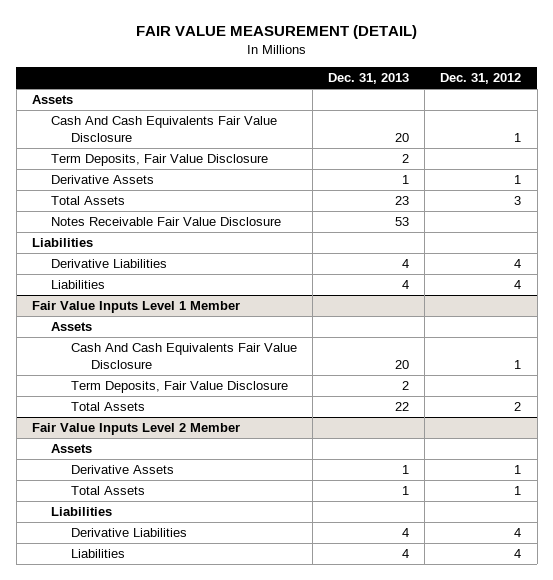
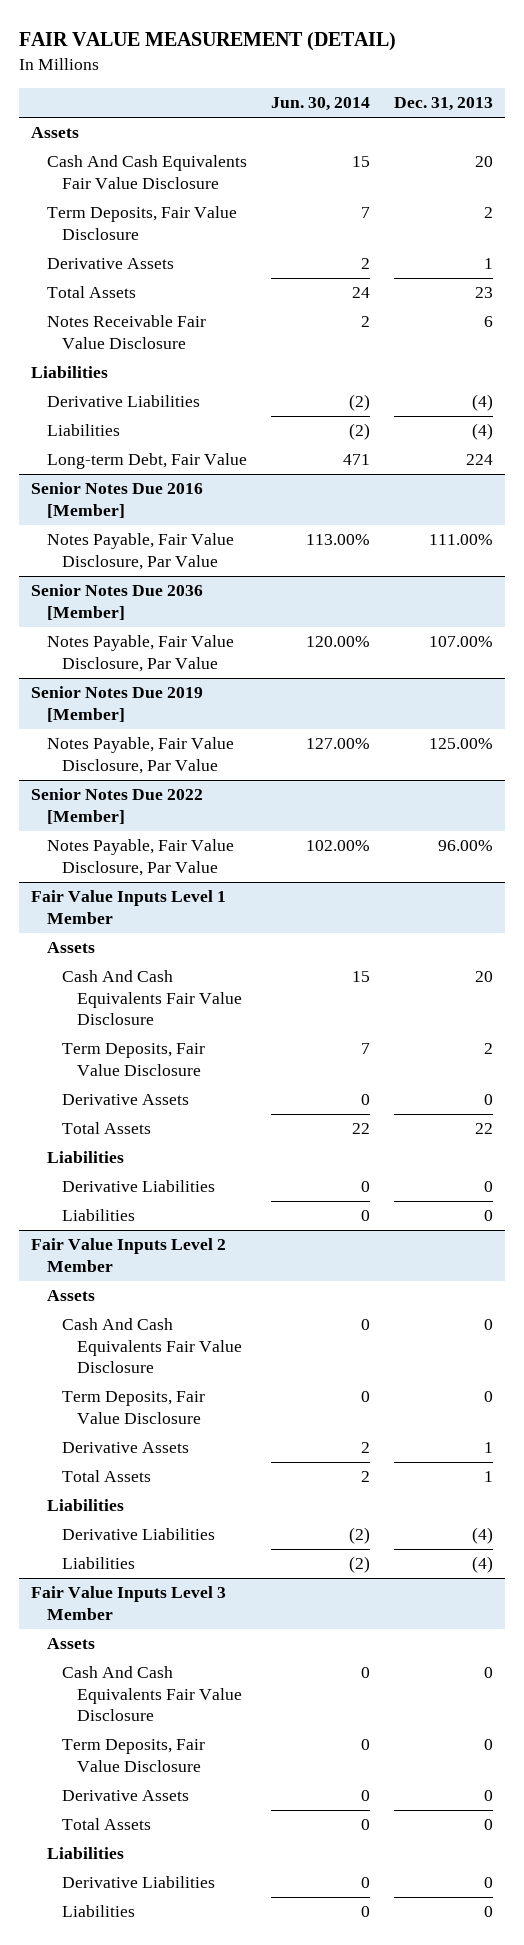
[440,73,522,85] Dec. 31, 2012 -> none
none -> [270,97,370,112] Jun. 30, 2014
[395,217,410,227] 53 -> [484,316,494,328] 6
[402,259,410,269] 4 -> [472,394,494,412] (4)
[402,280,410,290] 4 -> [472,423,494,441] (4)
none -> [46,453,247,470] Long-term Debt, Fair Value
none -> [31,482,204,518] Senior Notes Due 2016 [Member]
none -> [46,533,234,570] Notes Payable, Fair Value Disclosure, Par Value
none -> [31,584,204,620] Senior Notes Due 2036 [Member]
none -> [46,635,234,672] Notes Payable, Fair Value Disclosure, Par Value
none -> [31,686,204,722] Senior Notes Due 2019 [Member]
none -> [46,737,234,774] Notes Payable, Fair Value Disclosure, Par Value
none -> [31,788,204,824] Senior Notes Due 2022 [Member]
none -> [46,839,234,876] Notes Payable, Fair Value Disclosure, Par Value
none -> [62,1094,190,1106] Derivative Assets
none -> [46,1151,124,1164] Liabilities
none -> [62,1180,216,1193] Derivative Liabilities
none -> [62,1209,136,1222] Liabilities
none -> [62,1318,243,1373] Cash And Cash Equivalents Fair Value Disclosure
none -> [62,1391,206,1424] Term Deposits, Fair Value Disclosure
[402,528,410,538] 4 -> [472,1527,494,1545] (4)
[402,549,410,559] 4 -> [472,1556,494,1574] (4)
none -> [31,1586,227,1620] Fair Value Inputs Level 3 Member
none -> [46,1638,95,1650] Assets
none -> [62,1666,243,1721] Cash And Cash Equivalents Fair Value Disclosure
none -> [62,1739,206,1772] Term Deposits, Fair Value Disclosure
none -> [62,1790,190,1802] Derivative Assets
none -> [62,1818,152,1831] Total Assets
none -> [46,1847,124,1860] Liabilities
none -> [62,1876,216,1889] Derivative Liabilities
none -> [62,1905,136,1918] Liabilities

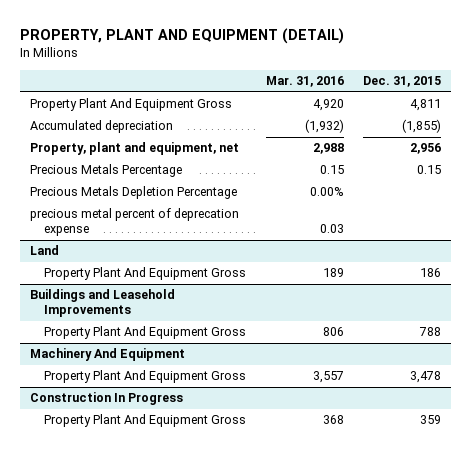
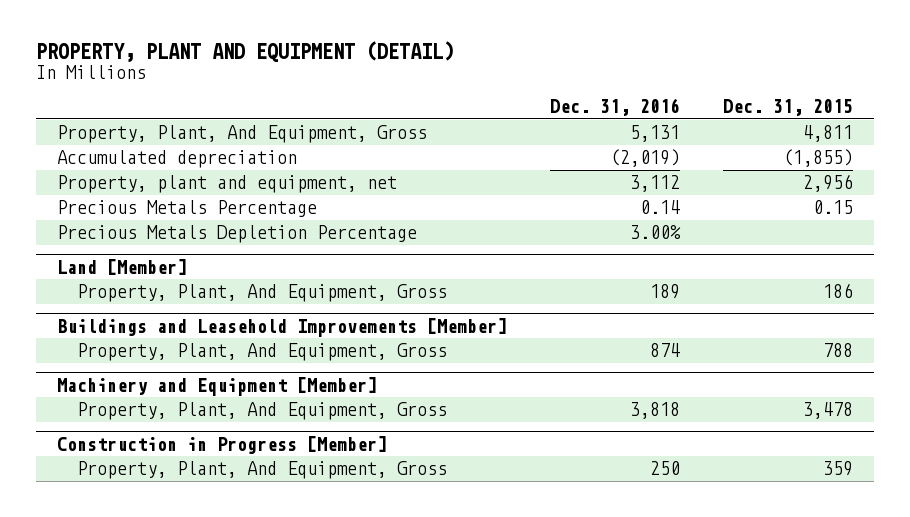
[265,76,344,88] Mar. 31, 2016 -> none
none -> [549,98,680,117] Dec. 31, 2016
[29,98,232,112] Property Plant And Equipment Gross -> [57,125,428,144] Property, Plant, And Equipment, Gross
[29,208,239,237] precious metal percent of deprecation expense -> none
[29,245,59,256] Land -> [57,258,188,275] Land [Member]
[44,267,247,281] Property Plant And Equipment Gross -> [77,284,448,303] Property, Plant, And Equipment, Gross
[29,289,175,318] Buildings and Leasehold Improvements -> [57,317,508,337] Buildings and Leasehold Improvements [Member]
[44,326,247,340] Property Plant And Equipment Gross -> [77,343,448,362] Property, Plant, And Equipment, Gross
[29,348,185,362] Machinery And Equipment -> [57,376,378,396] Machinery and Equipment [Member]
[44,370,247,384] Property Plant And Equipment Gross -> [77,402,448,421] Property, Plant, And Equipment, Gross
[29,392,183,406] Construction In Progress -> [57,435,388,454] Construction in Progress [Member]
[44,414,247,428] Property Plant And Equipment Gross -> [77,461,448,480] Property, Plant, And Equipment, Gross

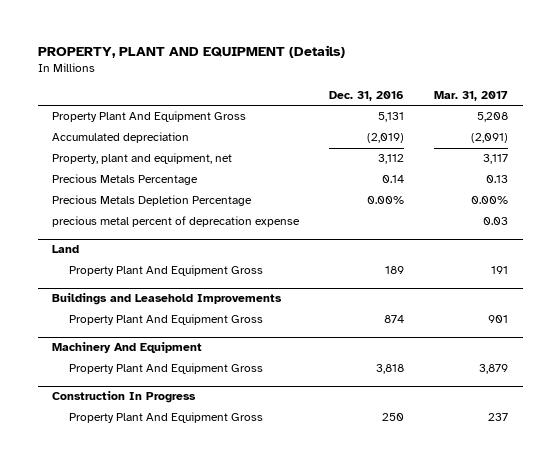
[35,41,454,63] PROPERTY, PLANT AND EQUIPMENT (DETAIL) -> [37,45,345,59] PROPERTY, PLANT AND EQUIPMENT (Details)
[722,99,853,117] Dec. 31, 2015 -> none
none -> [433,90,508,101] Mar. 31, 2017
[57,125,428,144] Property, Plant, And Equipment, Gross -> [52,111,247,123] Property Plant And Equipment Gross
[629,225,681,240] 3.00% -> [367,196,405,205] 0.00%
none -> [52,216,301,228] precious metal percent of deprecation expense
[57,258,188,275] Land [Member] -> [52,245,80,254] Land
[77,284,448,303] Property, Plant, And Equipment, Gross -> [69,265,264,277] Property Plant And Equipment Gross
[57,317,508,337] Buildings and Leasehold Improvements [Member] -> [52,293,283,306] Buildings and Leasehold Improvements
[77,343,448,362] Property, Plant, And Equipment, Gross -> [69,314,264,326] Property Plant And Equipment Gross
[57,376,378,396] Machinery and Equipment [Member] -> [52,342,203,354] Machinery And Equipment
[77,402,448,421] Property, Plant, And Equipment, Gross -> [69,363,264,375] Property Plant And Equipment Gross
[57,435,388,454] Construction in Progress [Member] -> [52,391,197,404] Construction In Progress
[77,461,448,480] Property, Plant, And Equipment, Gross -> [69,412,264,424] Property Plant And Equipment Gross

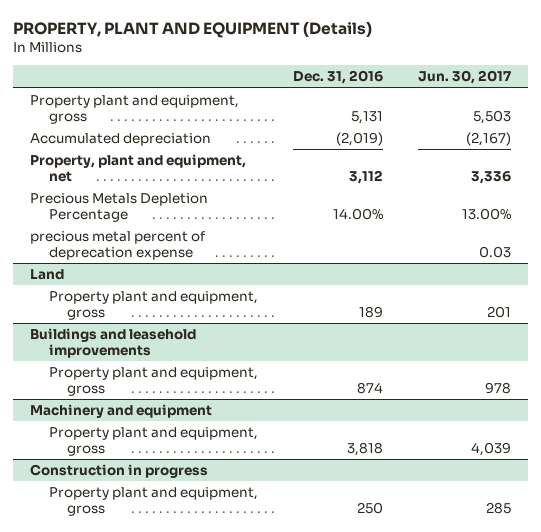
[433,90,508,101] Mar. 31, 2017 -> none
none -> [417,70,511,85] Jun. 30, 2017
[52,111,247,123] Property Plant And Equipment Gross -> [30,95,240,125] Property plant and equipment, gross
[52,174,199,186] Precious Metals Percentage -> none
[367,196,405,205] 0.00% -> [332,208,383,221] 14.00%
[69,265,264,277] Property Plant And Equipment Gross -> [48,291,258,321] Property plant and equipment, gross
[52,293,283,306] Buildings and Leasehold Improvements -> [30,328,197,359] Buildings and leasehold improvements
[69,314,264,326] Property Plant And Equipment Gross -> [48,367,258,397] Property plant and equipment, gross
[52,342,203,354] Machinery And Equipment -> [30,404,213,419] Machinery and equipment
[69,363,264,375] Property Plant And Equipment Gross -> [48,427,258,457] Property plant and equipment, gross
[52,391,197,404] Construction In Progress -> [30,464,209,479] Construction in progress
[69,412,264,424] Property Plant And Equipment Gross -> [48,487,258,517] Property plant and equipment, gross

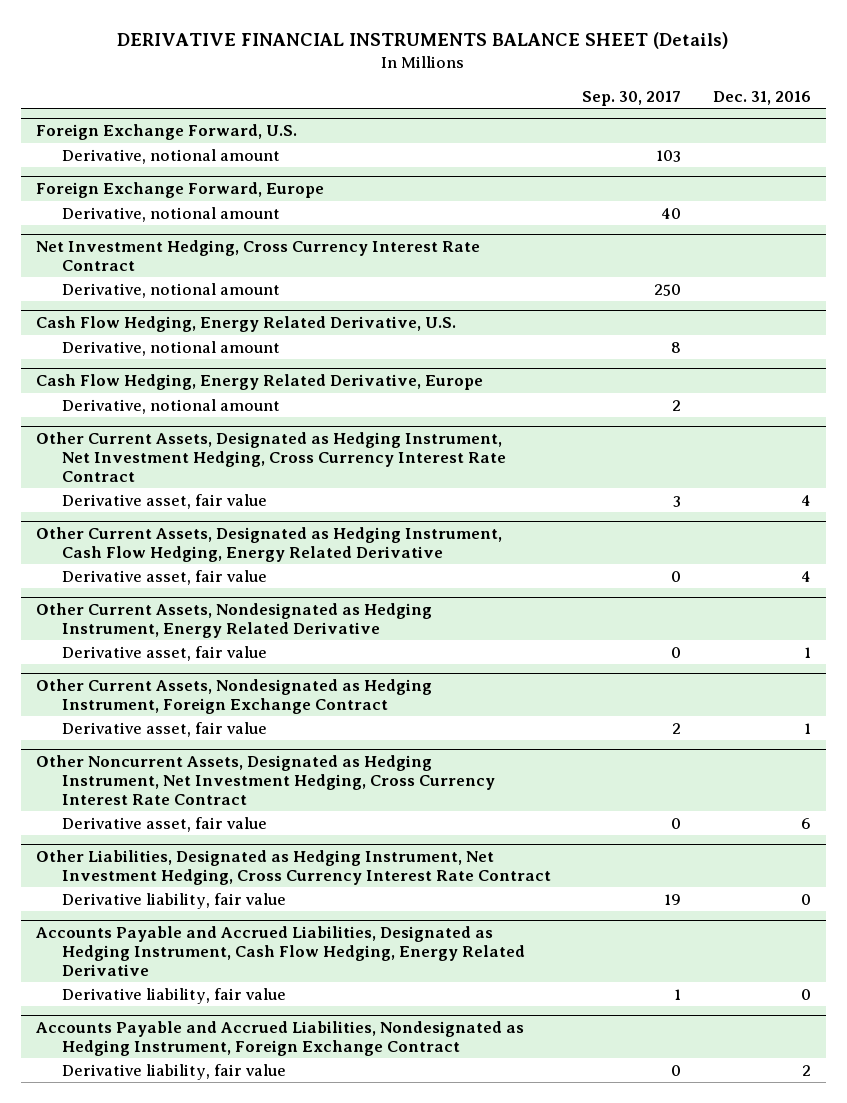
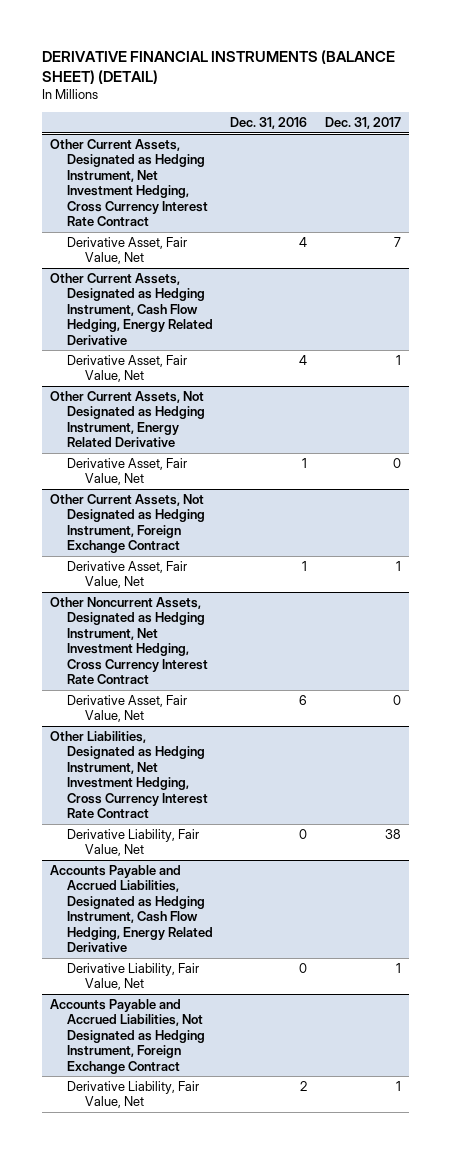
[117,31,730,49] DERIVATIVE FINANCIAL INSTRUMENTS BALANCE SHEET (Details) -> [41,49,395,84] DERIVATIVE FINANCIAL INSTRUMENTS (BALANCE SHEET) (DETAIL)
[582,90,682,106] Sep. 30, 2017 -> none
none -> [324,117,401,130] Dec. 31, 2017
[36,124,298,141] Foreign Exchange Forward, U.S. -> none
[62,148,281,164] Derivative, notional amount -> none
[36,182,325,199] Foreign Exchange Forward, Europe -> none
[62,206,281,222] Derivative, notional amount -> none
[36,240,481,272] Net Investment Hedging, Cross Currency Interest Rate Contract -> none
[62,282,281,298] Derivative, notional amount -> none
[36,316,457,333] Cash Flow Hedging, Energy Related Derivative, U.S. -> none
[62,340,281,356] Derivative, notional amount -> none
[36,374,484,391] Cash Flow Hedging, Energy Related Derivative, Europe -> none
[62,398,281,414] Derivative, notional amount -> none
[62,493,268,509] Derivative asset, fair value -> [67,236,188,265] Derivative Asset, Fair Value, Net
[62,569,268,585] Derivative asset, fair value -> [67,354,188,383] Derivative Asset, Fair Value, Net
[36,603,433,639] Other Current Assets, Nondesignated as Hedging Instrument, Energy Related Derivative -> [50,390,206,448] Other Current Assets, Not Designated as Hedging Instrument, Energy Related Derivative
[62,645,268,661] Derivative asset, fair value -> [67,457,188,486] Derivative Asset, Fair Value, Net
[36,679,433,715] Other Current Assets, Nondesignated as Hedging Instrument, Foreign Exchange Contract -> [50,493,206,554] Other Current Assets, Not Designated as Hedging Instrument, Foreign Exchange Contract
[62,721,268,737] Derivative asset, fair value -> [67,560,188,589] Derivative Asset, Fair Value, Net
[62,816,268,832] Derivative asset, fair value -> [67,694,188,723] Derivative Asset, Fair Value, Net
[62,892,287,909] Derivative liability, fair value -> [67,828,200,857] Derivative Liability, Fair Value, Net
[62,987,287,1004] Derivative liability, fair value -> [67,962,200,991] Derivative Liability, Fair Value, Net
[36,1021,525,1057] Accounts Payable and Accrued Liabilities, Nondesignated as Hedging Instrument, Foreign Exchange Contract -> [50,998,206,1074] Accounts Payable and Accrued Liabilities, Not Designated as Hedging Instrument, Foreign Exchange Contract
[62,1063,287,1080] Derivative liability, fair value -> [67,1080,200,1109] Derivative Liability, Fair Value, Net

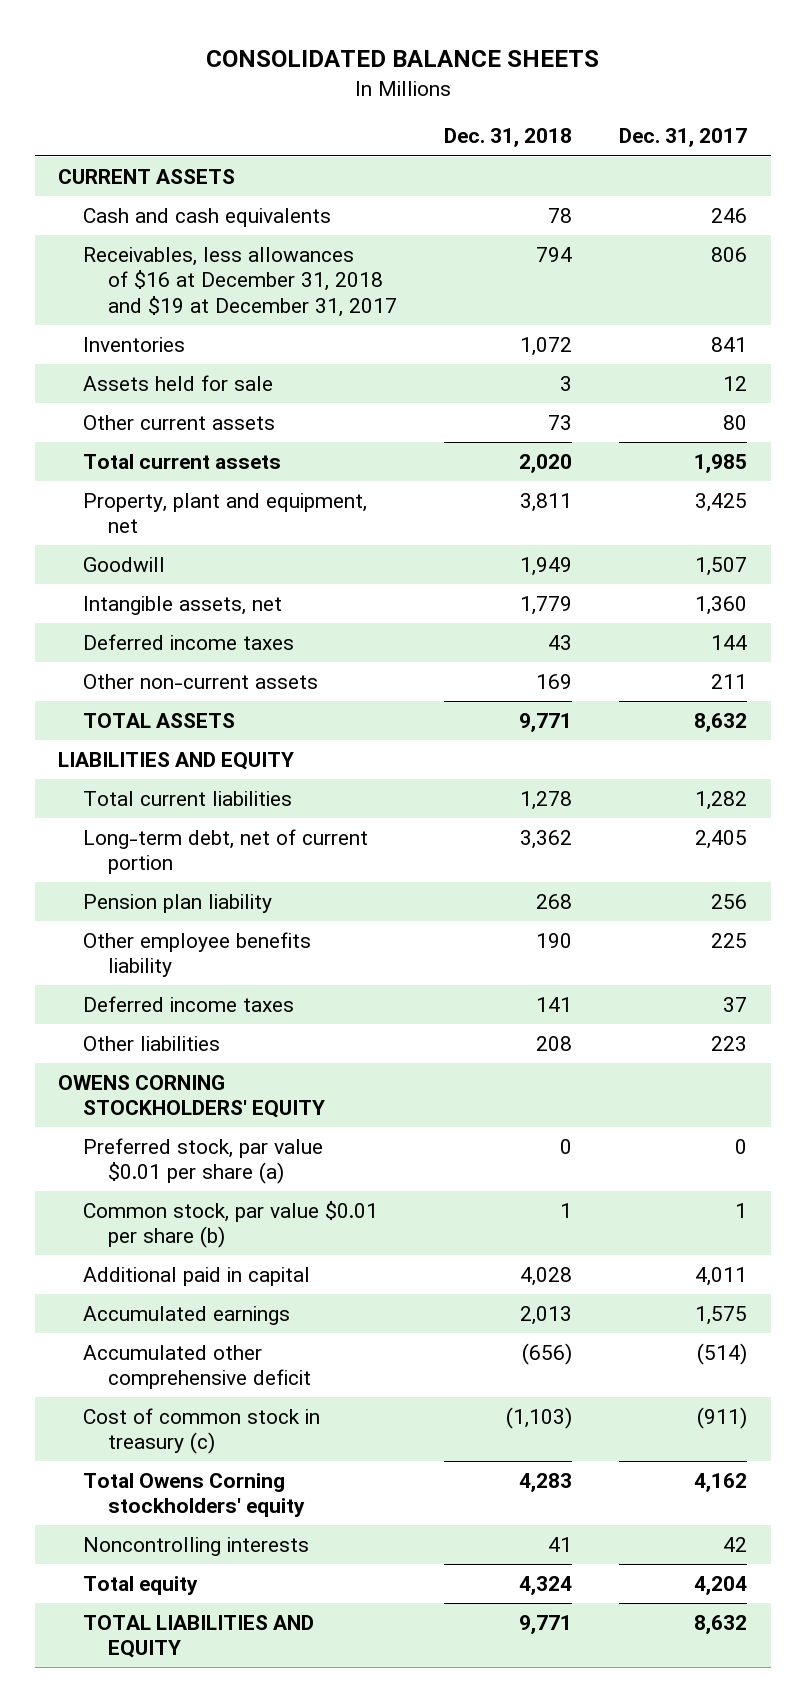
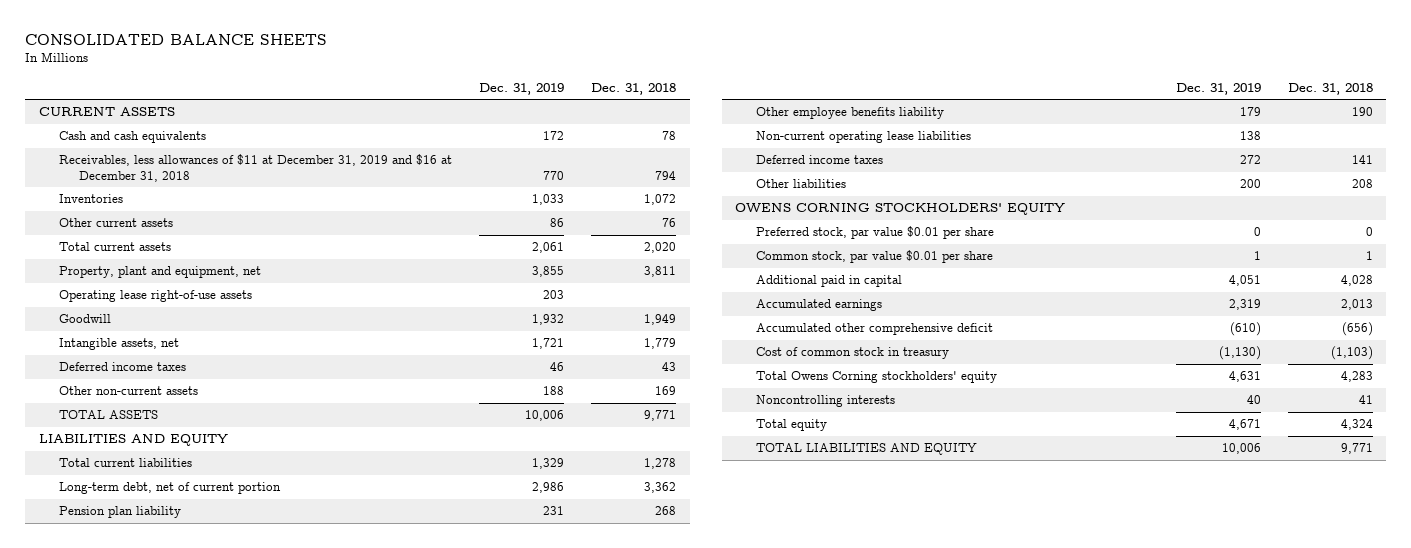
[619,128,748,148] Dec. 31, 2017 -> none
none -> [478,82,564,95] Dec. 31, 2019
[82,246,397,317] Receivables, less allowances of $16 at December 31, 2018 and $19 at December 31, 2017 -> [58,154,452,182] Receivables, less allowances of $11 at December 31, 2019 and $16 at December 31, 2018
[82,374,273,391] Assets held for sale -> none
[547,414,572,430] 73 -> [662,218,677,228] 76
none -> [58,290,252,303] Operating lease right-of-use assets
none -> [755,131,971,144] Non-current operating lease liabilities
[82,1137,323,1185] Preferred stock, par value $0.01 per share (a) -> [755,226,994,240] Preferred stock, par value $0.01 per share
[82,1200,378,1249] Common stock, par value $0.01 per share (b) -> [755,250,993,264] Common stock, par value $0.01 per share
[82,1407,320,1455] Cost of common stock in treasury (c) -> [755,347,949,360] Cost of common stock in treasury

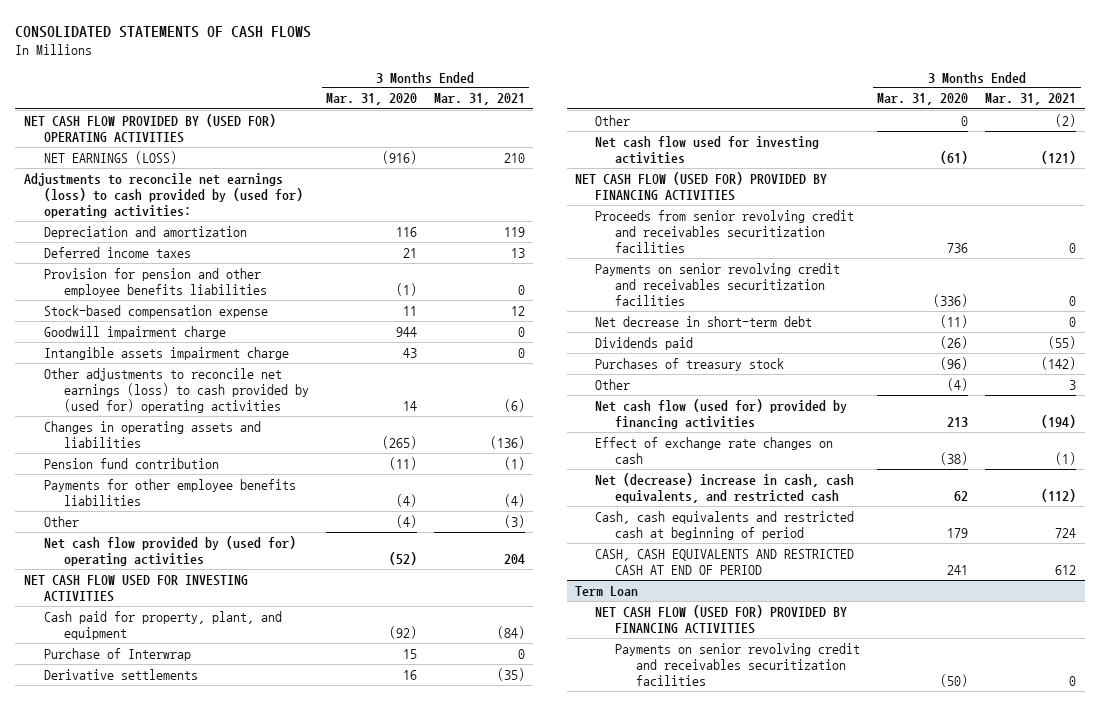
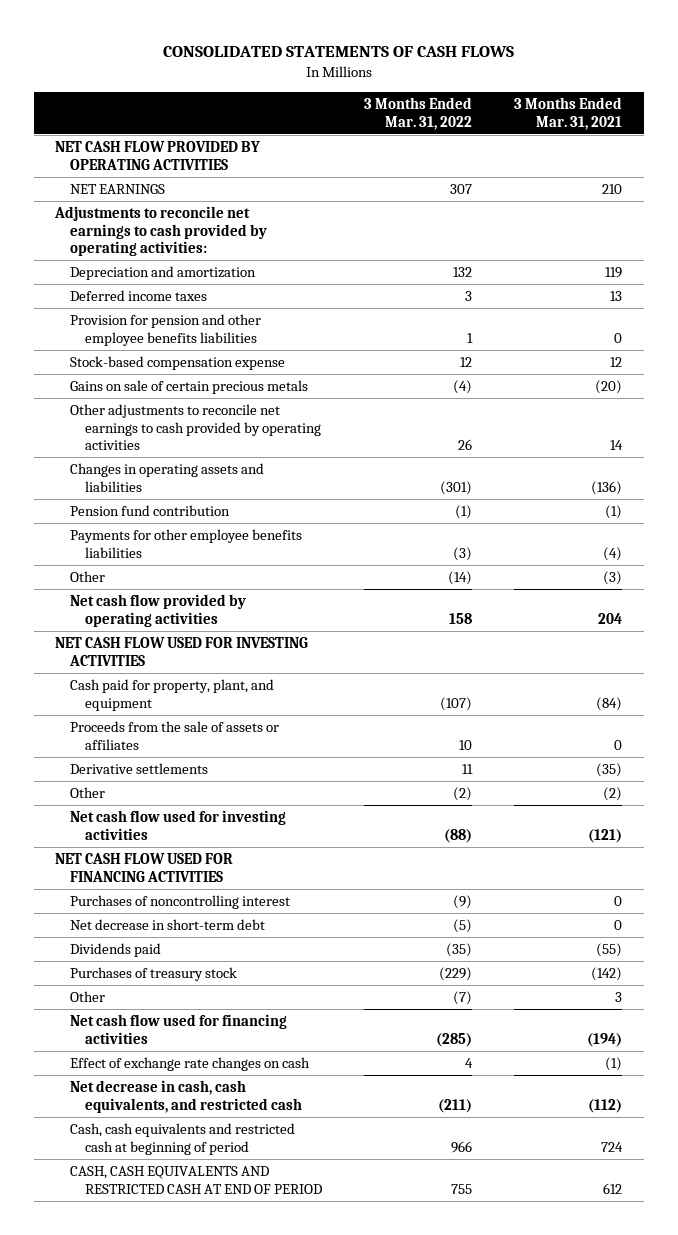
[325,93,417,106] Mar. 31, 2020 -> none
none -> [364,97,473,130] 3 Months Ended Mar. 31, 2022
[23,113,276,143] NET CASH FLOW PROVIDED BY (USED FOR) OPERATING ACTIVITIES -> [55,141,261,170] NET CASH FLOW PROVIDED BY OPERATING ACTIVITIES
[43,150,177,164] NET EARNINGS (LOSS) -> [69,184,165,195] NET EARNINGS
[23,172,303,219] Adjustments to reconcile net earnings (loss) to cash provided by (used for) operating activities: -> [54,206,267,257] Adjustments to reconcile net earnings to cash provided by operating activities:
[43,325,226,339] Goodwill impairment charge -> none
[43,346,289,360] Intangible assets impairment charge -> none
none -> [69,380,308,395] Gains on sale of certain precious metals
[43,367,309,414] Other adjustments to reconcile net earnings (loss) to cash provided by (used for) operating activities -> [69,404,321,451] Other adjustments to reconcile net earnings to cash provided by operating activities
[503,399,525,413] (6) -> [610,440,624,451] 14
[43,535,296,566] Net cash flow provided by (used for) operating activities -> [69,594,246,627] Net cash flow provided by operating activities
[43,647,191,661] Purchase of Interwrap -> none
none -> [69,721,279,750] Proceeds from the sale of assets or affiliates
[595,209,855,254] Proceeds from senior revolving credit and receivables securitization facilities -> none
[595,262,841,307] Payments on senior revolving credit and receivables securitization facilities -> none
[575,171,828,201] NET CASH FLOW (USED FOR) PROVIDED BY FINANCING ACTIVITIES -> [55,853,234,882] NET CASH FLOW USED FOR FINANCING ACTIVITIES
none -> [69,895,290,910] Purchases of noncontrolling interest
[595,398,848,429] Net cash flow (used for) provided by financing activities -> [69,1014,287,1044] Net cash flow used for financing activities
[595,472,855,503] Net (decrease) increase in cash, cash equivalents, and restricted cash -> [69,1080,302,1113] Net decrease in cash, cash equivalents, and restricted cash
[575,585,639,596] Term Loan -> none
[595,604,848,634] NET CASH FLOW (USED FOR) PROVIDED BY FINANCING ACTIVITIES -> none
[615,642,861,687] Payments on senior revolving credit and receivables securitization facilities -> none

